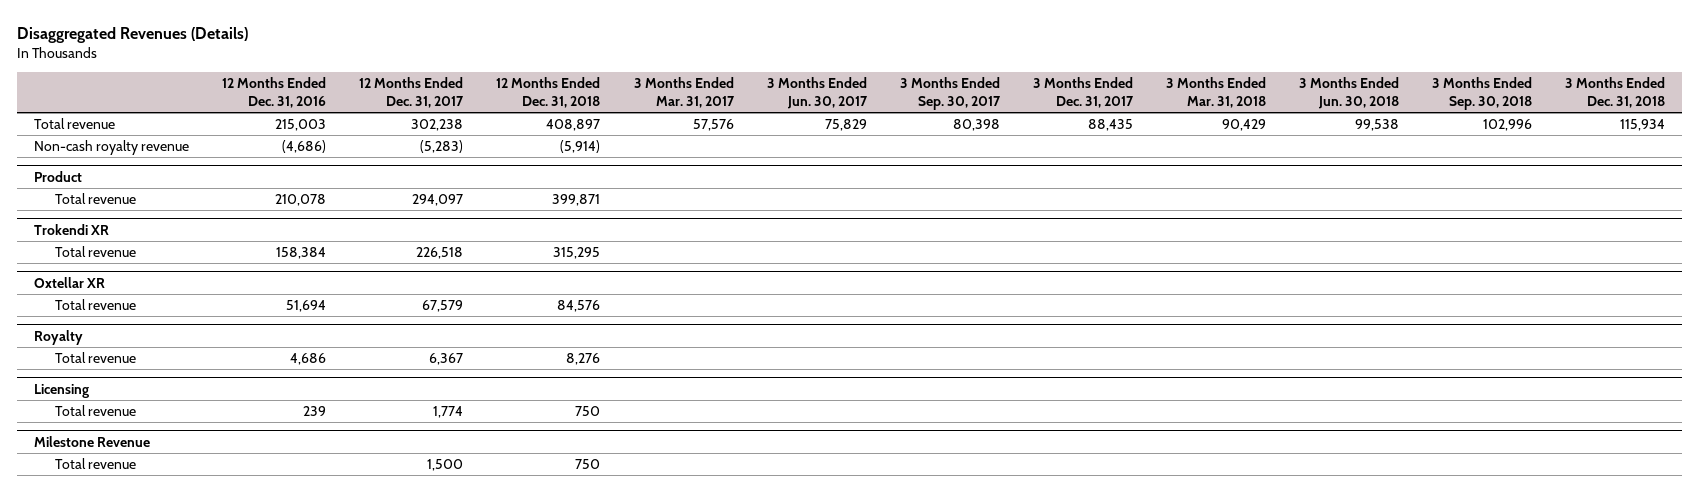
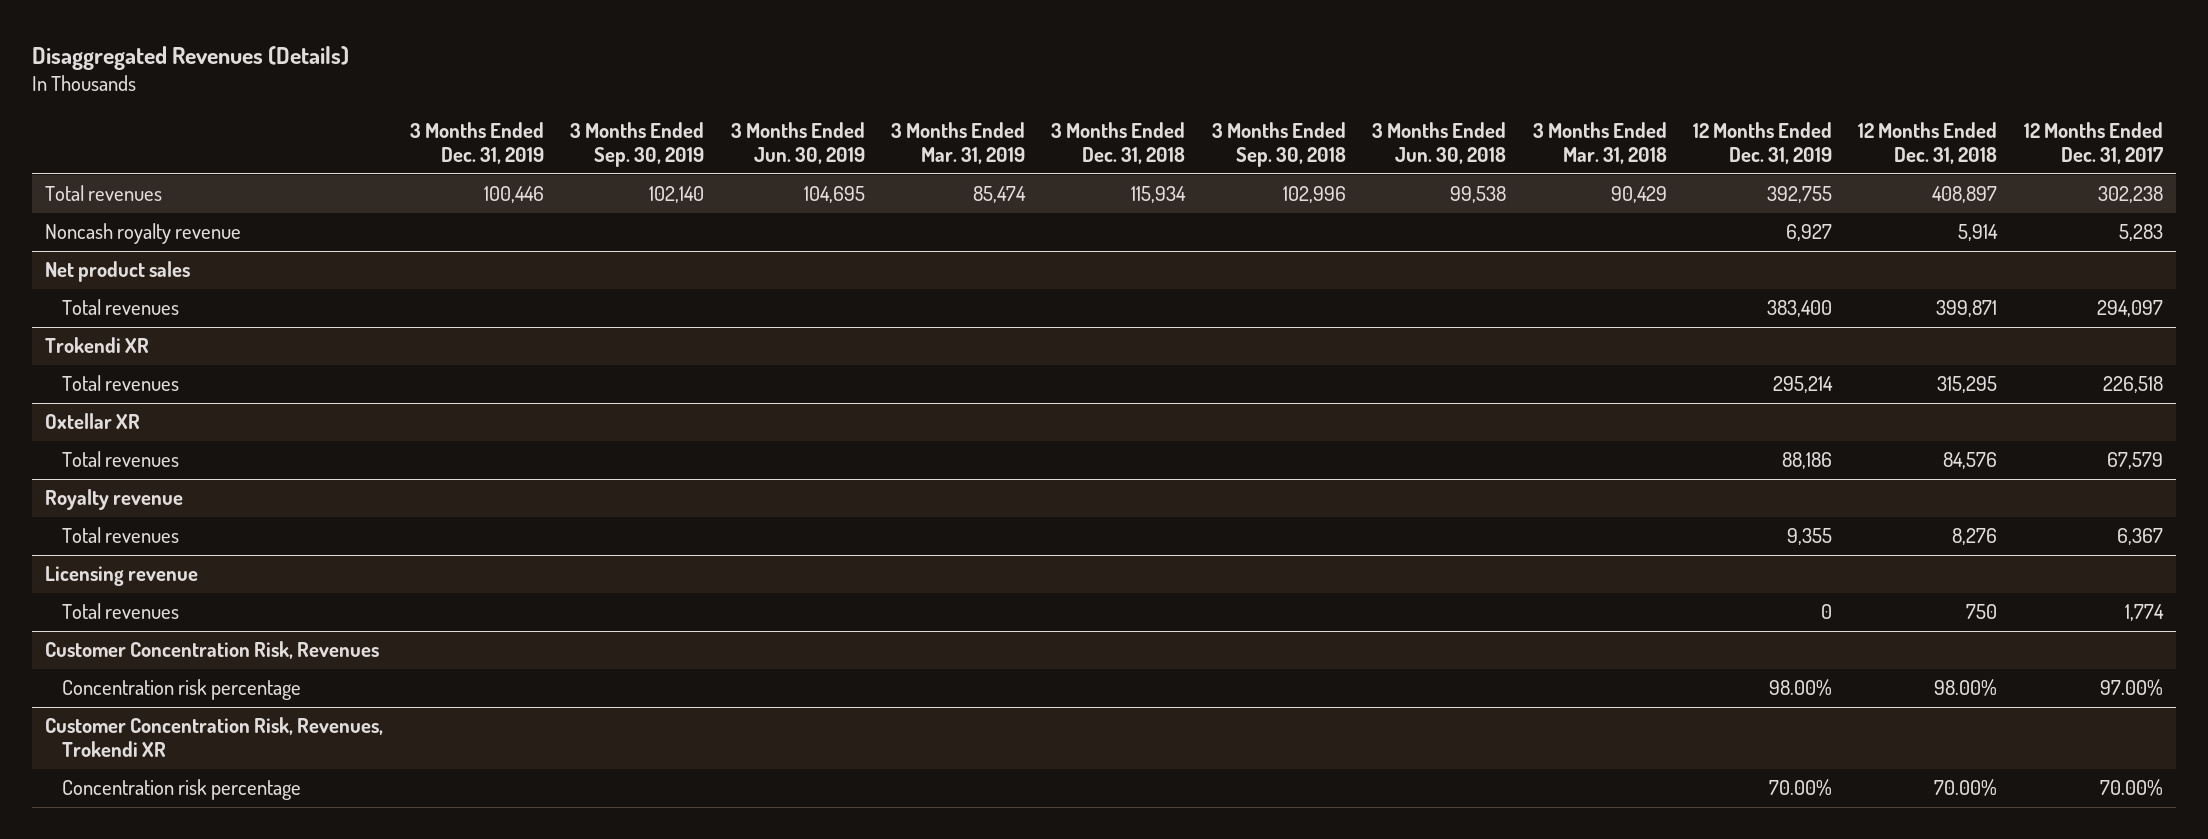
[222,77,327,108] 12 Months Ended Dec. 31, 2016 -> none
[633,77,735,108] 3 Months Ended Mar. 31, 2017 -> none
[766,77,868,109] 3 Months Ended Jun. 30, 2017 -> none
[899,77,1001,110] 3 Months Ended Sep. 30, 2017 -> none
[1032,77,1134,108] 3 Months Ended Dec. 31, 2017 -> none
none -> [409,122,544,165] 3 Months Ended Dec. 31, 2019
none -> [570,122,705,168] 3 Months Ended Sep. 30, 2019
none -> [730,122,865,165] 3 Months Ended Jun. 30, 2019
none -> [890,122,1025,165] 3 Months Ended Mar. 31, 2019
none -> [1693,122,1833,165] 12 Months Ended Dec. 31, 2019
[33,118,115,130] Total revenue -> [45,185,163,202] Total revenues
[33,140,189,156] Non-cash royalty revenue -> [45,223,242,245] Noncash royalty revenue
[420,140,464,154] (5,283) -> [2118,224,2163,242] 5,283
[560,140,601,154] (5,914) -> [1958,224,1999,242] 5,914
[33,170,82,182] Product -> [45,261,191,283] Net product sales
[54,193,136,205] Total revenue -> [62,299,180,316] Total revenues
[54,246,136,258] Total revenue -> [62,375,180,392] Total revenues
[33,435,150,447] Milestone Revenue -> none
[54,458,136,470] Total revenue -> none
[54,299,136,311] Total revenue -> [62,451,180,468] Total revenues
[33,329,83,345] Royalty -> [45,489,184,511] Royalty revenue
[54,352,136,364] Total revenue -> [62,527,180,544] Total revenues
[33,383,89,398] Licensing -> [45,566,199,587] Licensing revenue
[54,405,136,417] Total revenue -> [62,603,180,620] Total revenues
none -> [45,641,380,660] Customer Concentration Risk, Revenues
none -> [62,679,302,701] Concentration risk percentage
none -> [45,717,384,758] Customer Concentration Risk, Revenues, Trokendi XR
none -> [62,779,302,801] Concentration risk percentage

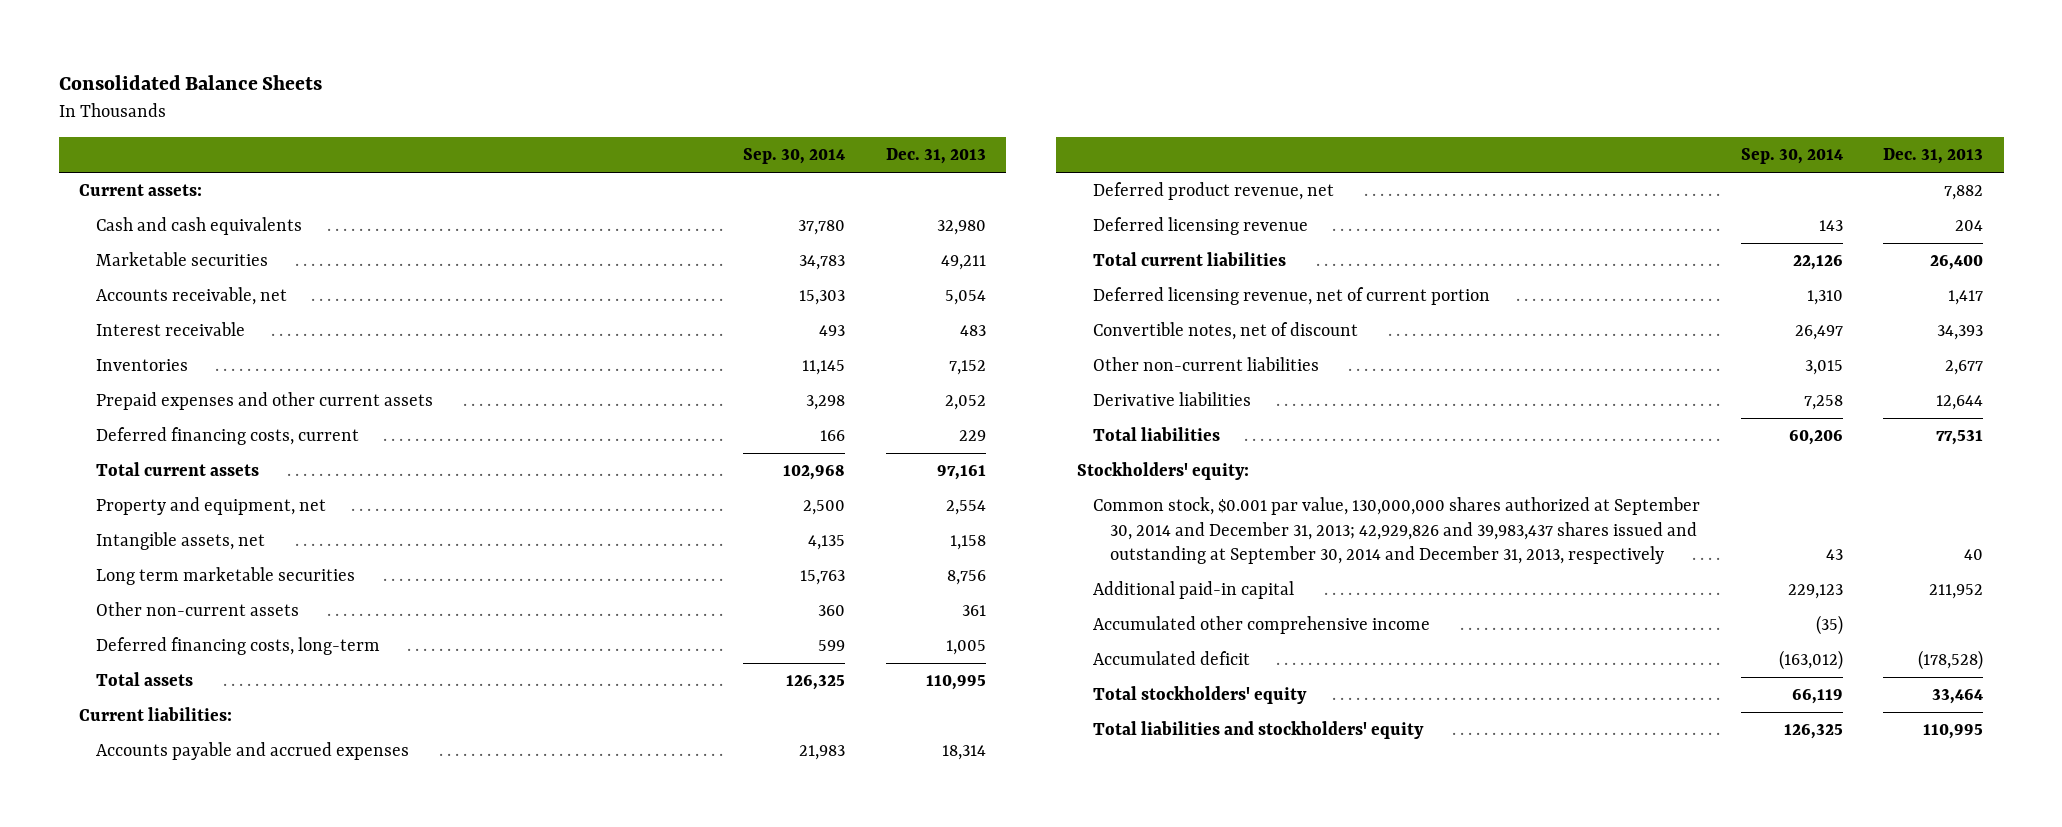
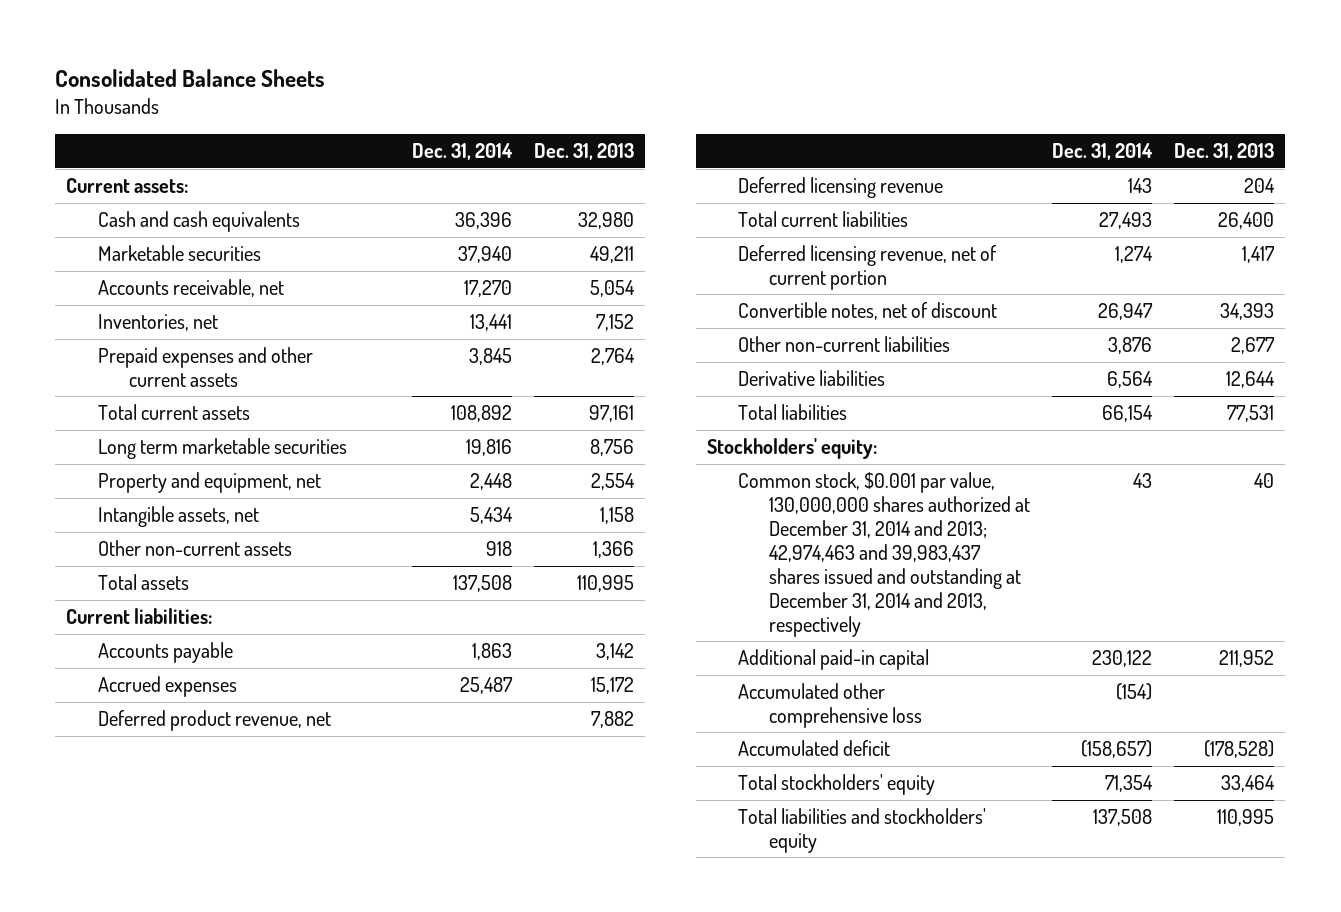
[743,148,846,165] Sep. 30, 2014 -> none
none -> [411,143,513,161] Dec. 31, 2014
[95,322,245,337] Interest receivable -> none
[95,427,359,446] Deferred financing costs, current -> none
[95,359,188,372] Inventories -> [97,314,218,332] Inventories, net
[944,395,986,411] 2,052 -> [590,348,635,366] 2,764
[95,567,355,586] Long term marketable securities -> [97,438,347,460] Long term marketable securities
[95,637,380,656] Deferred financing costs, long-term -> none
[961,605,986,617] 361 -> [592,541,634,559] 1,366
[95,742,409,761] Accounts payable and accrued expenses -> none
none -> [97,642,233,664] Accounts payable
none -> [97,676,237,698] Accrued expenses
[1093,497,1701,565] Common stock, $0.001 par value, 130,000,000 shares authorized at September 30, 2014 and December 31, 2013; 42,929,826 and 39,983,437 shares issued and outstanding at September 30, 2014 and December 31, 2013, respectively -> [737,472,1030,637] Common stock, $0.001 par value, 130,000,000 shares authorized at December 31, 2014 and 2013; 42,974,463 and 39,983,437 shares issued and outstanding at December 31, 2014 and 2013, respectively
[1093,616,1431,635] Accumulated other comprehensive income -> [737,683,922,729] Accumulated other comprehensive loss

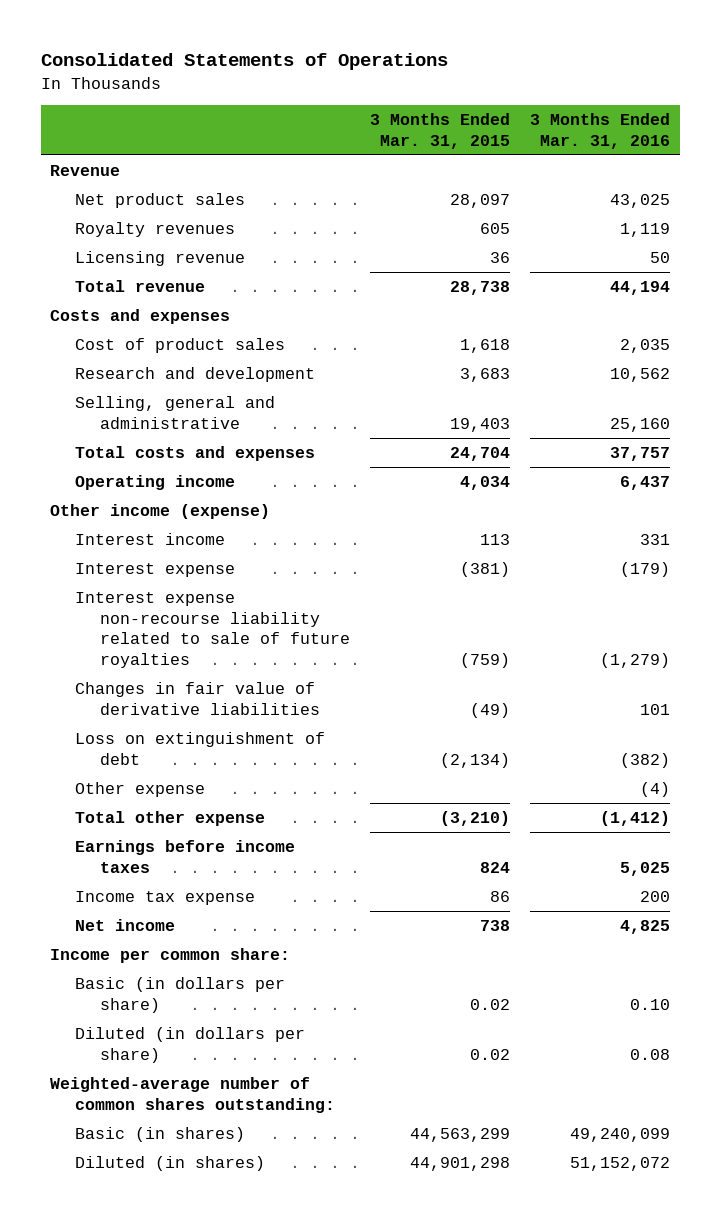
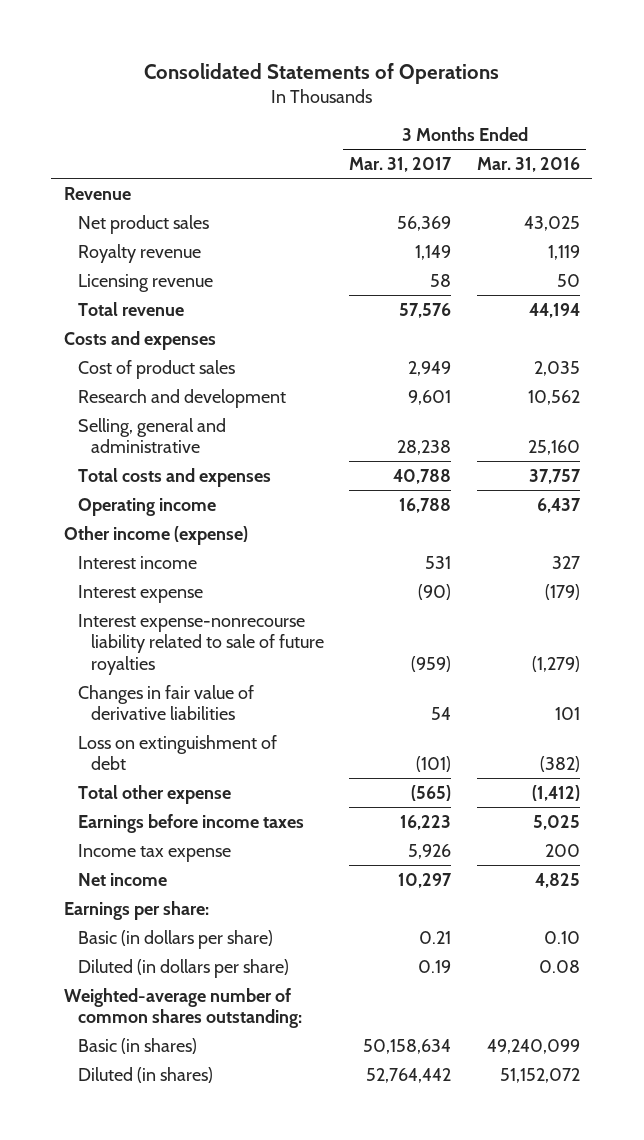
[369,113,510,149] 3 Months Ended Mar. 31, 2015 -> none
none -> [349,157,453,173] Mar. 31, 2017
[75,222,236,238] Royalty revenues -> [77,243,201,263] Royalty revenue
[639,534,670,546] 331 -> [551,555,580,569] 327
[75,592,350,668] Interest expense non-recourse liability related to sale of future royalties -> [77,613,325,675] Interest expense-nonrecourse liability related to sale of future royalties
[75,782,206,798] Other expense -> none
[50,948,291,964] Income per common share: -> [64,900,210,920] Earnings per share:

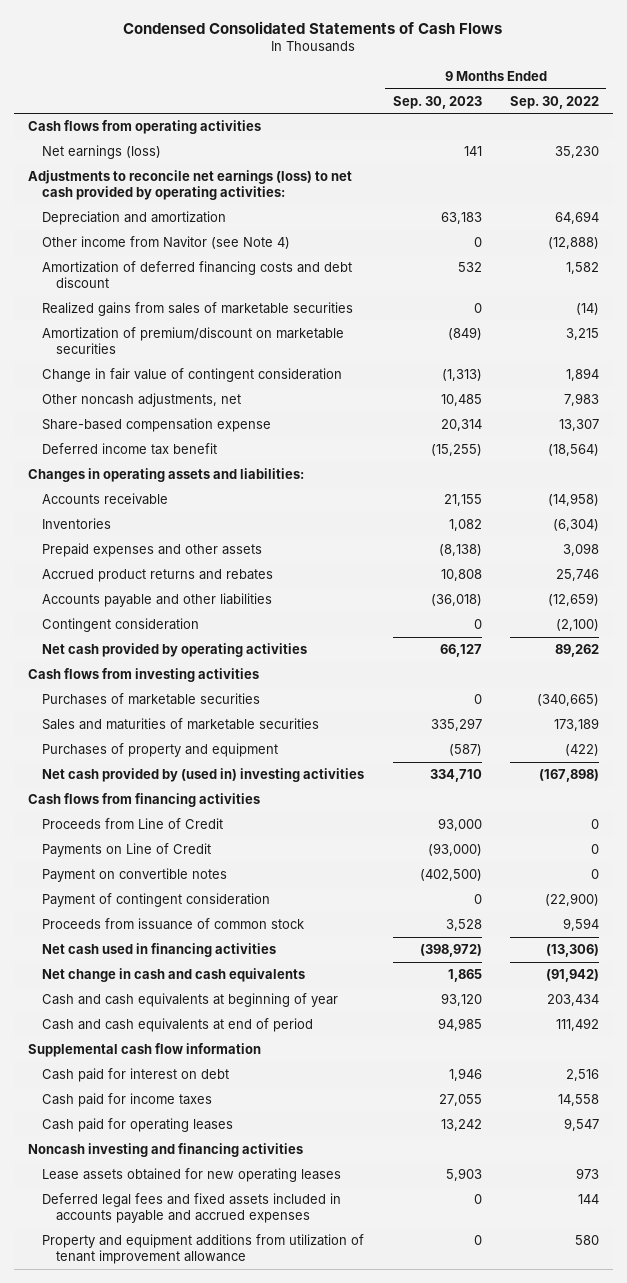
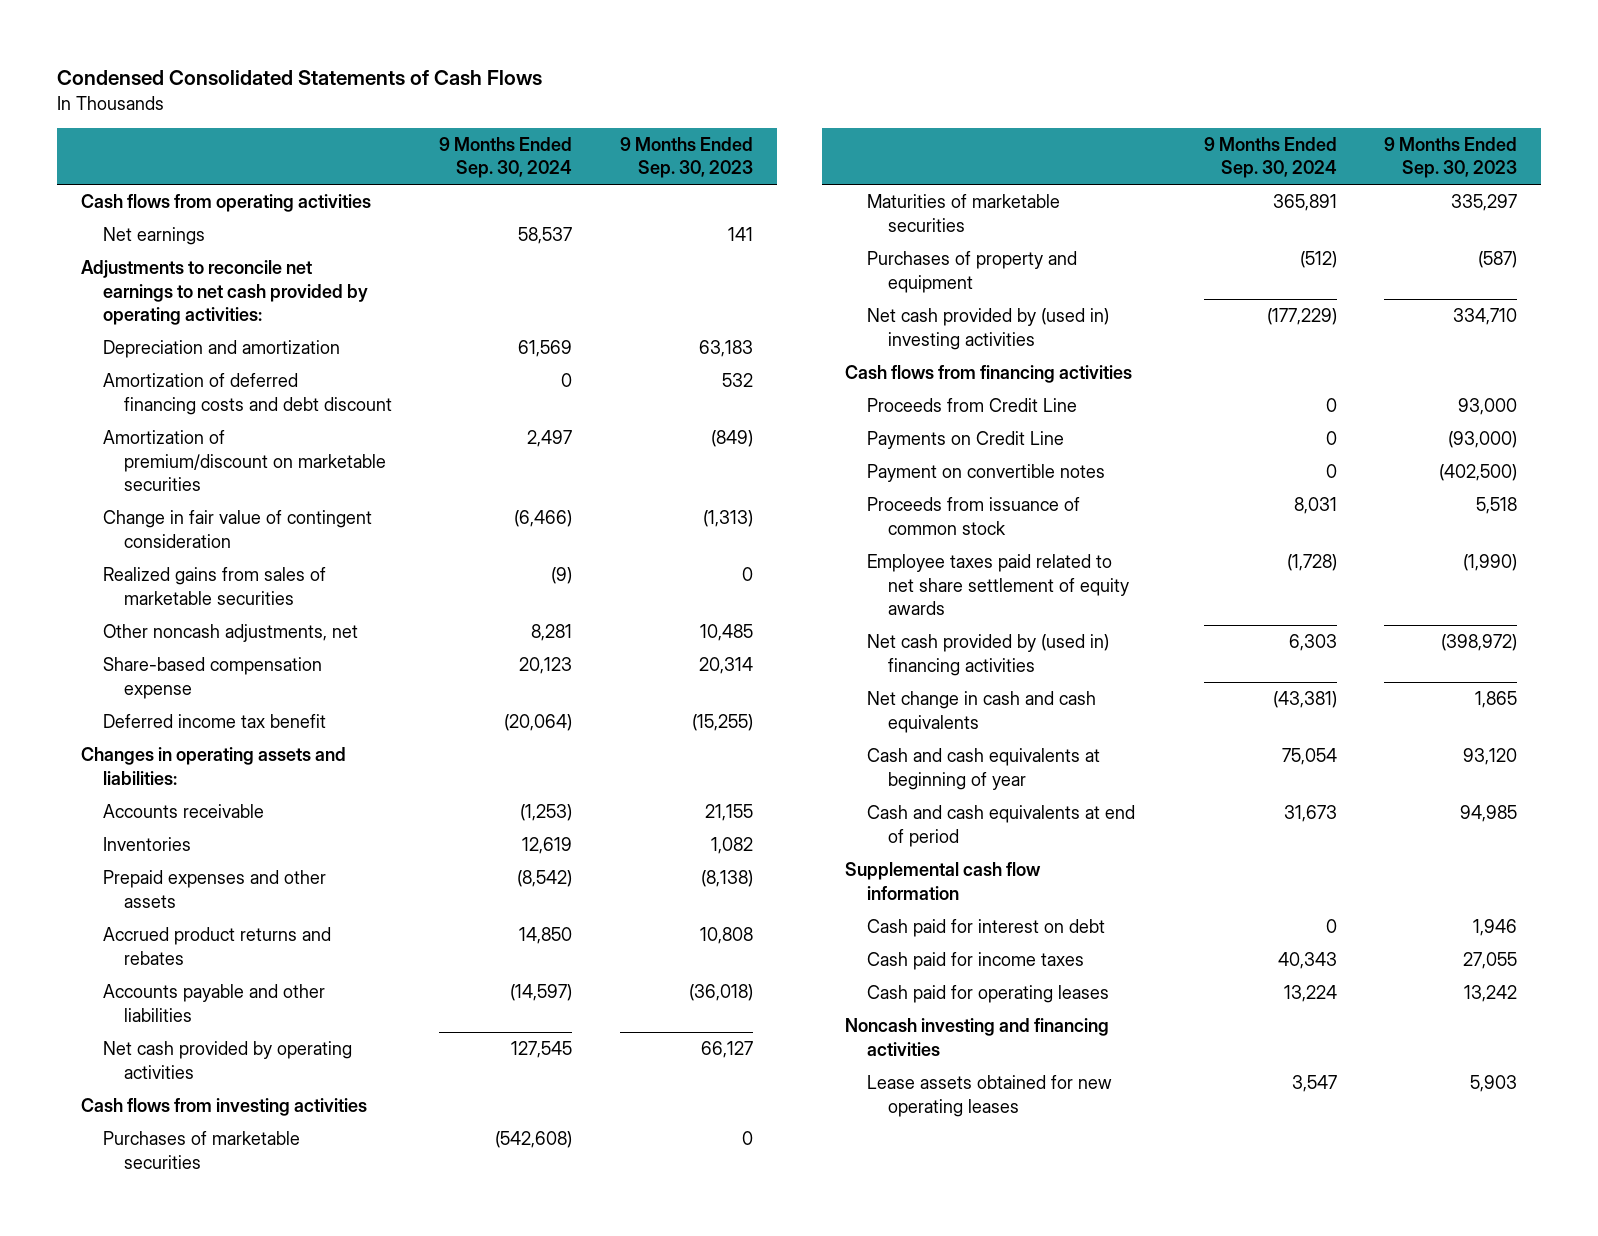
[509,95,599,109] Sep. 30, 2022 -> none
none -> [439,136,573,179] 9 Months Ended Sep. 30, 2024
[42,144,162,159] Net earnings (loss) -> [102,227,205,246] Net earnings
[27,169,352,201] Adjustments to reconcile net earnings (loss) to net cash provided by operating activities: -> [81,260,368,325] Adjustments to reconcile net earnings to net cash provided by operating activities:
[42,235,291,249] Other income from Navitor (see Note 4) -> none
[42,301,354,316] Realized gains from sales of marketable securities -> [102,567,326,605] Realized gains from sales of marketable securities
[42,617,200,632] Contingent consideration -> none
[42,717,320,730] Sales and maturities of marketable securities -> [866,194,1060,232] Maturities of marketable securities
[42,817,224,829] Proceeds from Line of Credit -> [866,398,1077,413] Proceeds from Credit Line
[42,842,212,857] Payments on Line of Credit -> [866,431,1064,450] Payments on Credit Line
[42,892,271,907] Payment of contingent consideration -> none
[445,918,482,931] 3,528 -> [1476,497,1518,515] 5,518
none -> [866,554,1130,615] Employee taxes paid related to net share settlement of equity awards
[42,942,277,957] Net cash used in financing activities -> [866,634,1109,676] Net cash provided by (used in) financing activities
[42,1192,342,1224] Deferred legal fees and fixed assets included in accounts payable and accrued expenses -> none
[42,1233,365,1265] Property and equipment additions from utilization of tenant improvement allowance -> none

